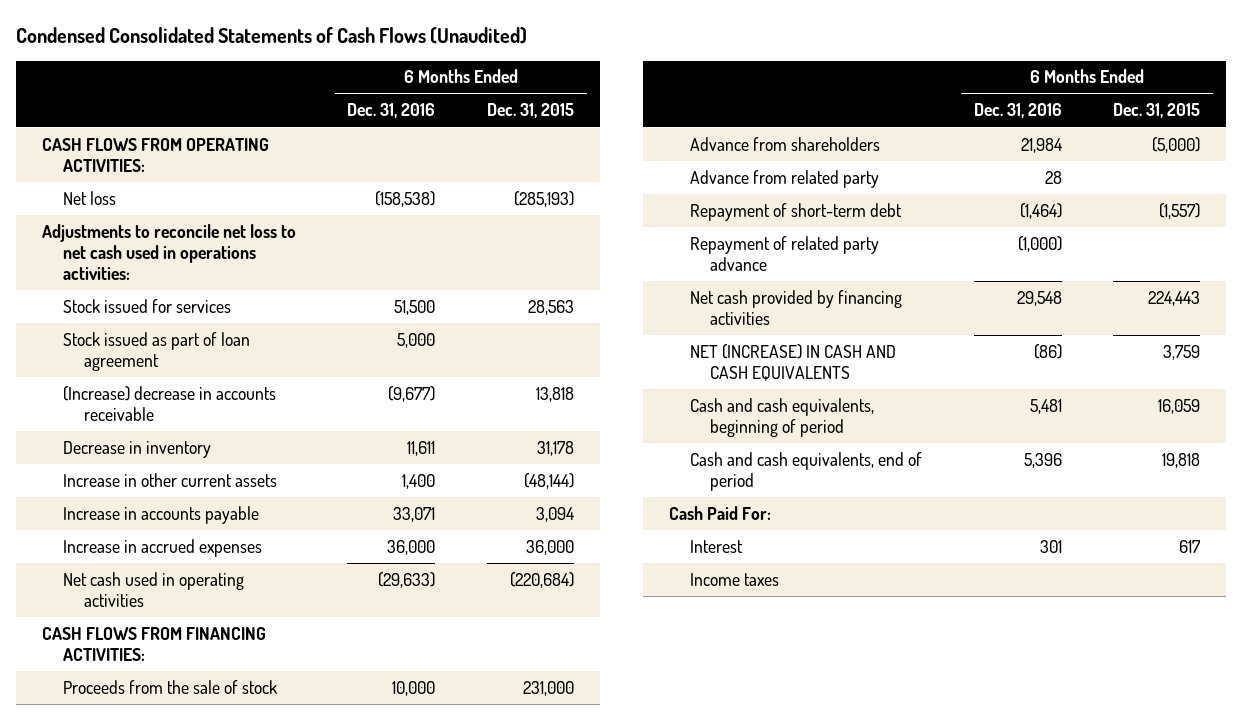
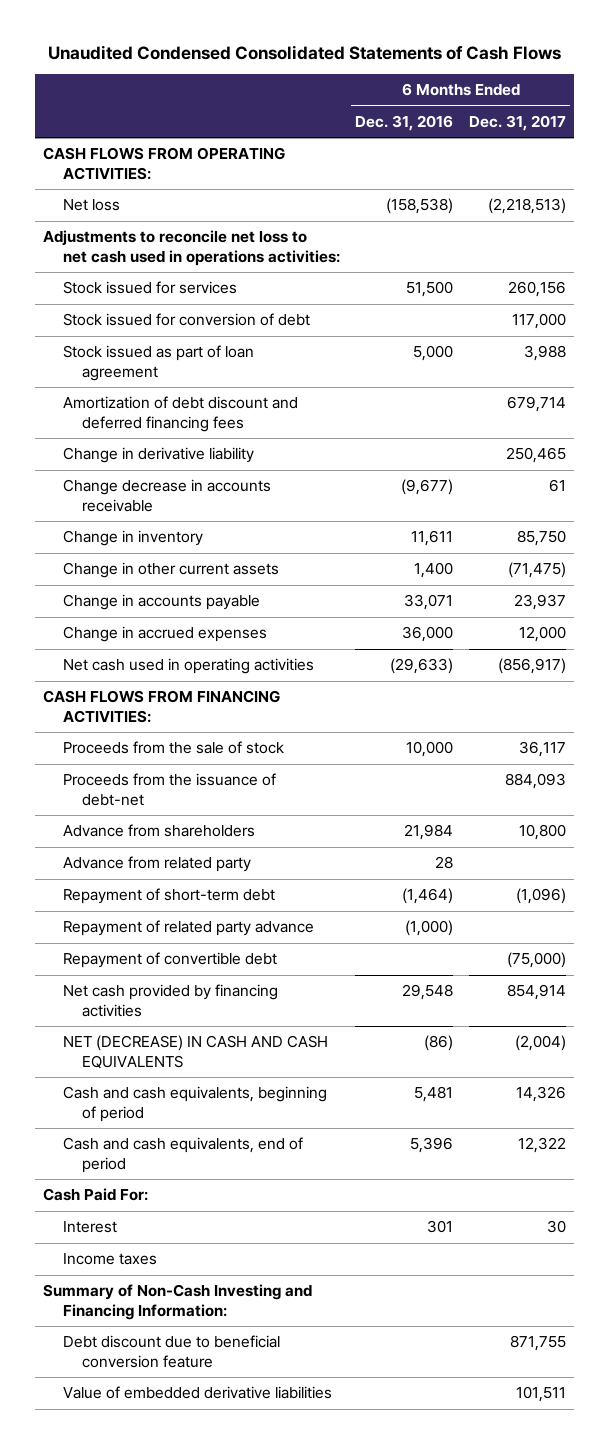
[16,27,528,45] Condensed Consolidated Statements of Cash Flows (Unaudited) -> [47,44,561,60] Unaudited Condensed Consolidated Statements of Cash Flows
[486,103,574,119] Dec. 31, 2015 -> none
none -> [469,114,567,131] Dec. 31, 2017
none -> [62,313,310,327] Stock issued for conversion of debt
none -> [62,396,298,432] Amortization of debt discount and deferred financing fees
none -> [62,447,254,464] Change in derivative liability
[62,385,276,422] (Increase) decrease in accounts receivable -> [62,479,271,512] Change decrease in accounts receivable
[62,440,211,458] Decrease in inventory -> [62,530,203,547] Change in inventory
[62,472,277,487] Increase in other current assets -> [62,562,279,579] Change in other current assets
[62,505,259,524] Increase in accounts payable -> [62,594,260,611] Change in accounts payable
[62,538,262,557] Increase in accrued expenses -> [62,626,267,643] Change in accrued expenses
none -> [62,773,276,806] Proceeds from the issuance of debt-net
none -> [62,952,277,969] Repayment of convertible debt
[689,343,896,382] NET (INCREASE) IN CASH AND CASH EQUIVALENTS -> [62,1035,328,1069] NET (DECREASE) IN CASH AND CASH EQUIVALENTS
none -> [43,1284,313,1320] Summary of Non-Cash Investing and Financing Information:
none -> [62,1335,280,1368] Debt discount due to beneficial conversion feature
none -> [62,1386,332,1400] Value of embedded derivative liabilities

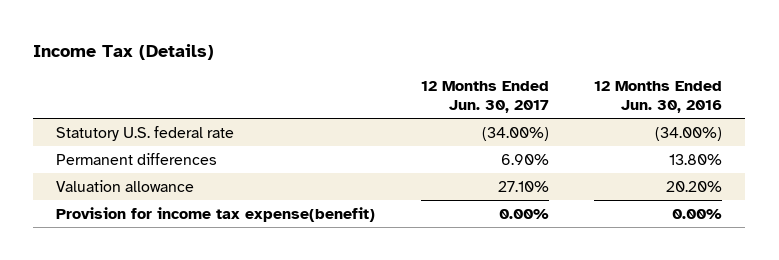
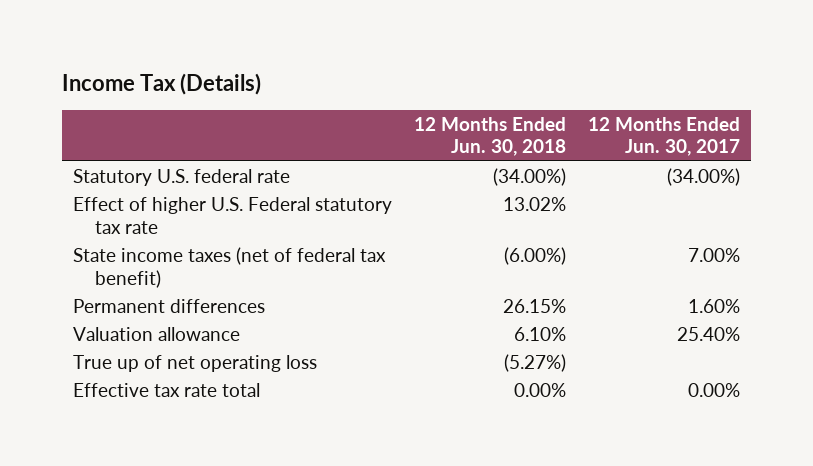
[594,81,723,113] 12 Months Ended Jun. 30, 2016 -> none
none -> [413,116,566,157] 12 Months Ended Jun. 30, 2018
none -> [72,196,392,234] Effect of higher U.S. Federal statutory tax rate
none -> [72,246,386,288] State income taxes (net of federal tax benefit)
[500,153,549,165] 6.90% -> [687,298,740,313] 1.60%
[497,180,549,192] 27.10% -> [676,326,740,341] 25.40%
none -> [72,354,317,372] True up of net operating loss
[56,206,376,222] Provision for income tax expense(benefit) -> [72,382,260,397] Effective tax rate total

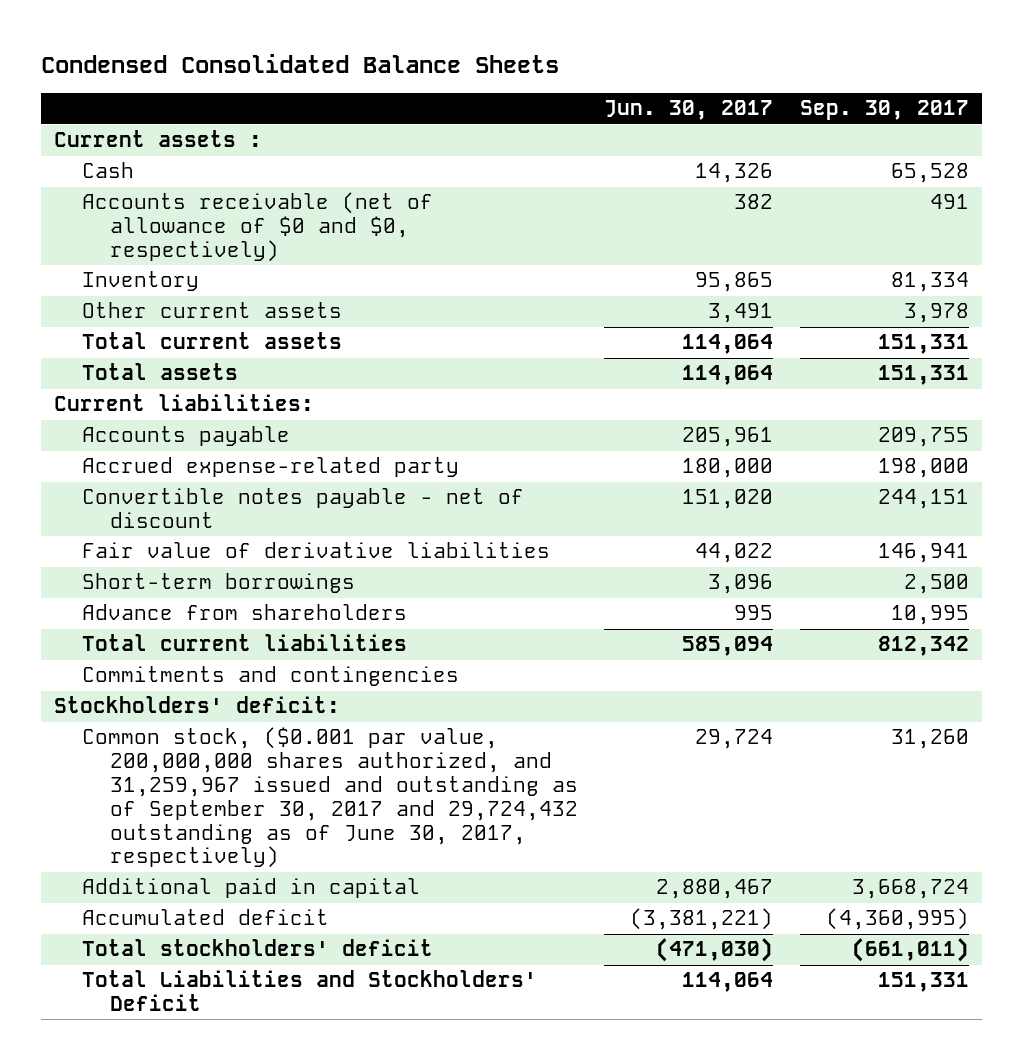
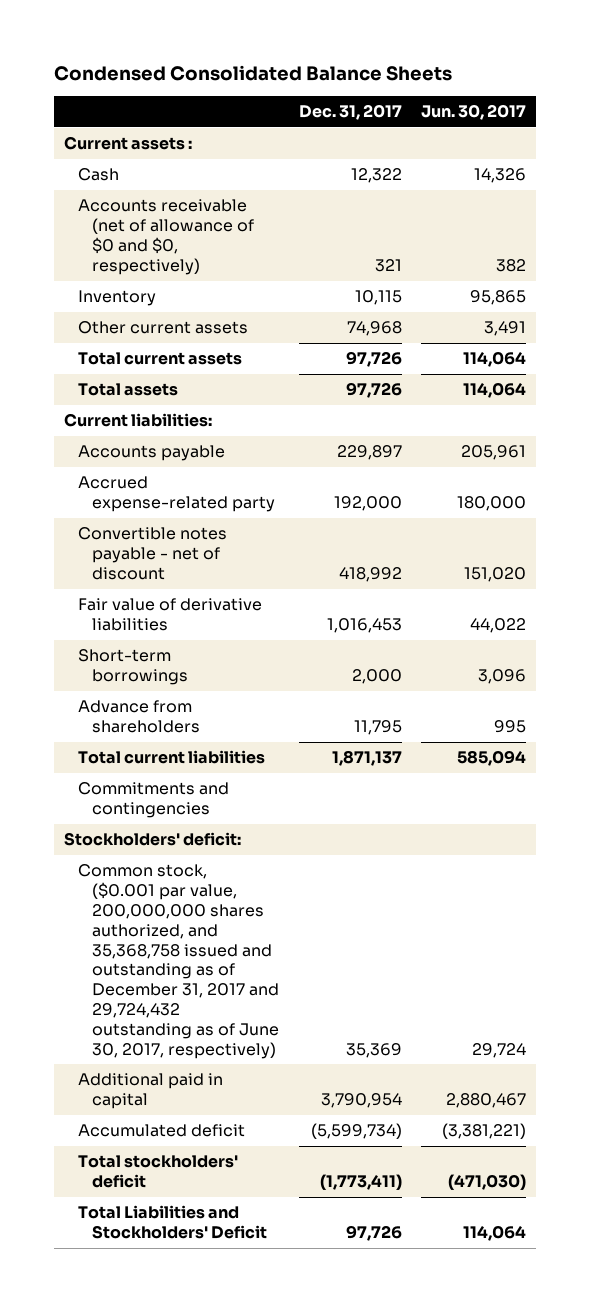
[799,100,969,121] Sep. 30, 2017 -> none
none -> [298,104,402,121] Dec. 31, 2017
[81,727,578,869] Common stock, ($0.001 par value, 200,000,000 shares authorized, and 31,259,967 issued and outstanding as of September 30, 2017 and 29,724,432 outstanding as of June 30, 2017, respectively) -> [78,864,280,1059] Common stock, ($0.001 par value, 200,000,000 shares authorized, and 35,368,758 issued and outstanding as of December 31, 2017 and 29,724,432 outstanding as of June 30, 2017, respectively)

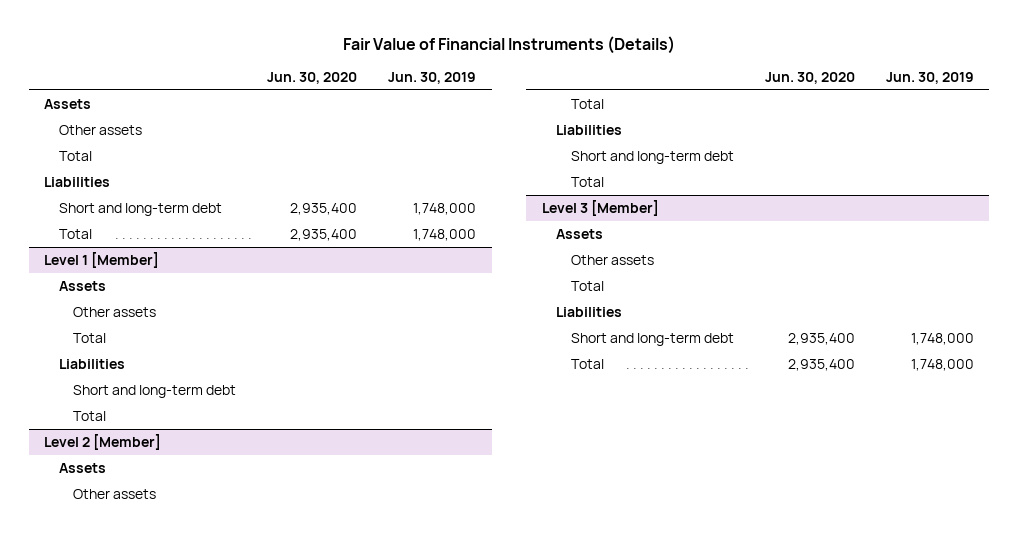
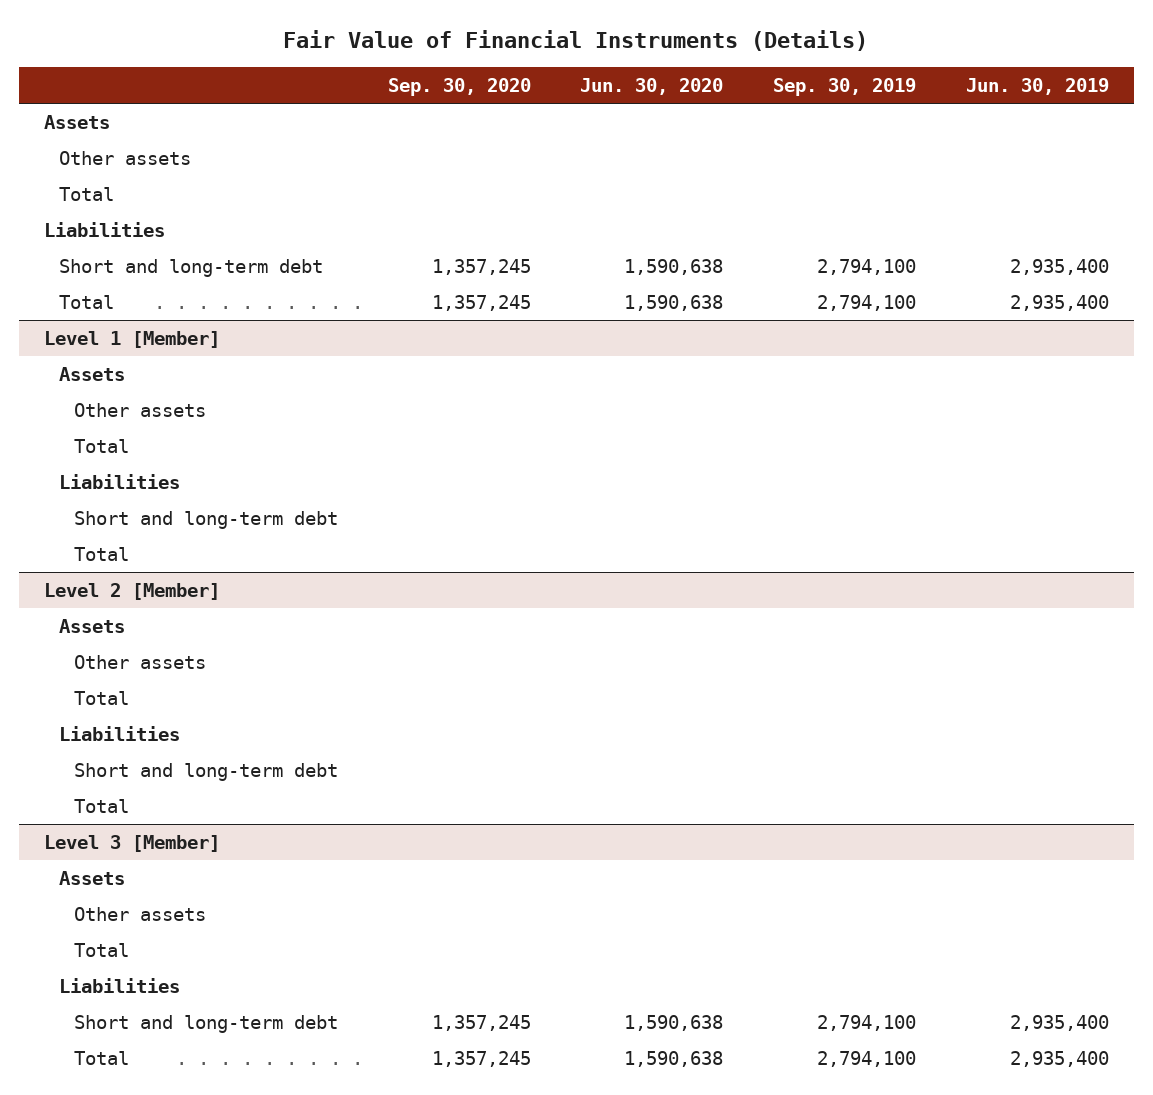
none -> [387,78,531,97] Sep. 30, 2020
none -> [773,78,917,97] Sep. 30, 2019
[290,202,358,215] 2,935,400 -> [624,258,724,275] 1,590,638
[413,202,477,215] 1,748,000 -> [1010,258,1110,275] 2,935,400
[290,228,358,241] 2,935,400 -> [624,294,724,311] 1,590,638
[413,228,477,241] 1,748,000 -> [1010,294,1110,311] 2,935,400
[787,332,855,345] 2,935,400 -> [624,1014,724,1031] 1,590,638
[910,332,974,345] 1,748,000 -> [1010,1014,1110,1031] 2,935,400
[787,358,855,371] 2,935,400 -> [624,1050,724,1067] 1,590,638
[910,358,974,371] 1,748,000 -> [1010,1050,1110,1067] 2,935,400

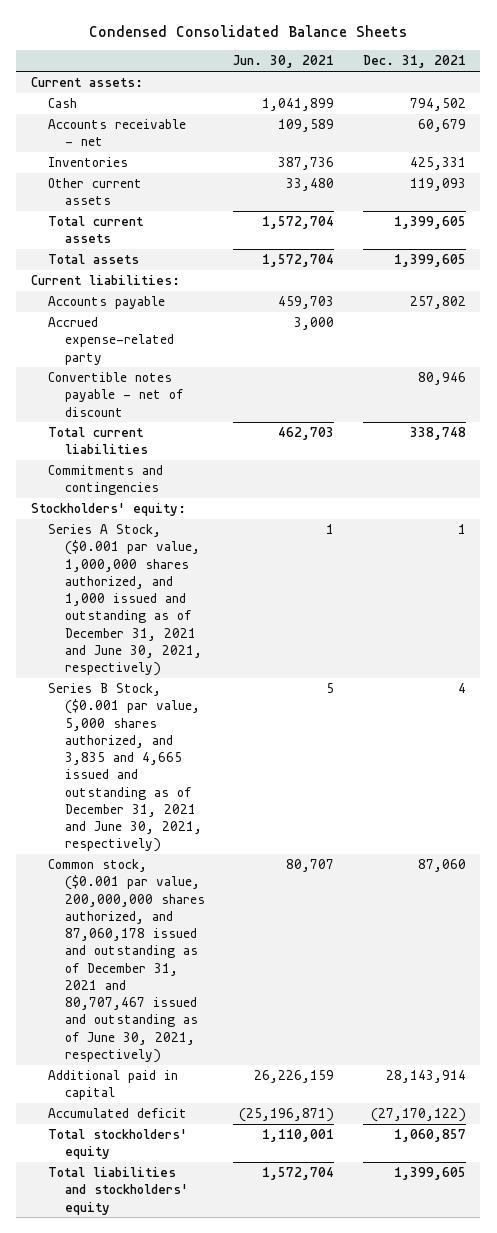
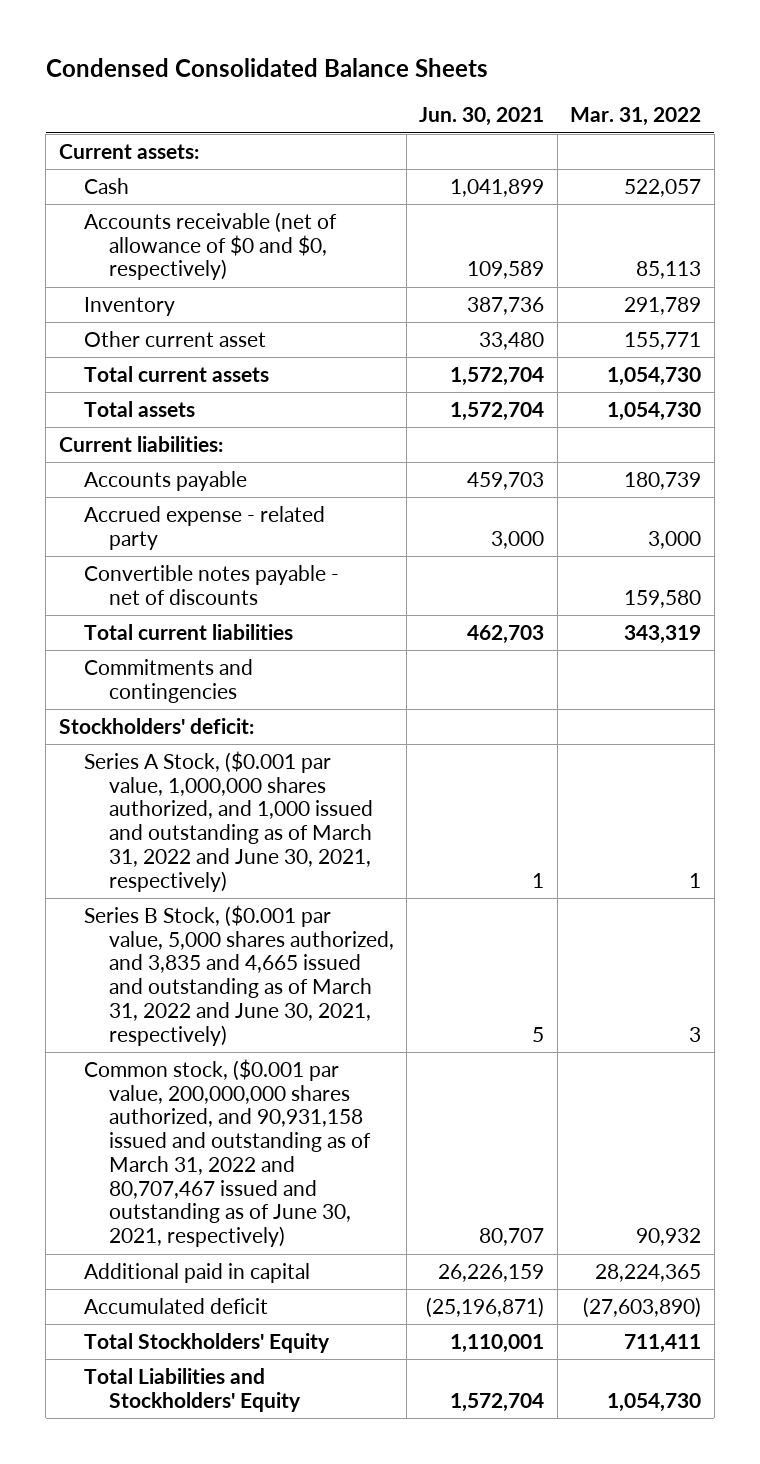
[363,55,467,69] Dec. 31, 2021 -> none
none -> [570,107,702,127] Mar. 31, 2022
[47,118,186,147] Accounts receivable - net -> [83,211,337,281] Accounts receivable (net of allowance of $0 and $0, respectively)
[47,156,128,167] Inventories -> [83,296,175,316] Inventory
[47,177,142,206] Other current assets -> [83,330,266,347] Other current asset
[47,316,174,365] Accrued expense-related party -> [83,505,325,550] Accrued expense - related party
[47,371,183,417] Convertible notes payable - net of discount -> [83,564,339,605] Convertible notes payable - net of discounts
[30,502,186,516] Stockholders' equity: -> [58,717,254,734] Stockholders' deficit:
[47,523,202,677] Series A Stock, ($0.001 par value, 1,000,000 shares authorized, and 1,000 issued and outstanding as of December 31, 2021 and June 30, 2021, respectively) -> [83,750,373,892] Series A Stock, ($0.001 par value, 1,000,000 shares authorized, and 1,000 issued and outstanding as of March 31, 2022 and June 30, 2021, respectively)
[47,682,202,853] Series B Stock, ($0.001 par value, 5,000 shares authorized, and 3,835 and 4,665 issued and outstanding as of December 31, 2021 and June 30, 2021, respectively) -> [83,904,394,1046] Series B Stock, ($0.001 par value, 5,000 shares authorized, and 3,835 and 4,665 issued and outstanding as of March 31, 2022 and June 30, 2021, respectively)
[47,858,205,1063] Common stock, ($0.001 par value, 200,000,000 shares authorized, and 87,060,178 issued and outstanding as of December 31, 2021 and 80,707,467 issued and outstanding as of June 30, 2021, respectively) -> [83,1058,371,1248] Common stock, ($0.001 par value, 200,000,000 shares authorized, and 90,931,158 issued and outstanding as of March 31, 2022 and 80,707,467 issued and outstanding as of June 30, 2021, respectively)
[47,1128,187,1160] Total stockholders' equity -> [83,1332,330,1353] Total Stockholders' Equity
[47,1166,188,1215] Total liabilities and stockholders' equity -> [83,1367,301,1412] Total Liabilities and Stockholders' Equity

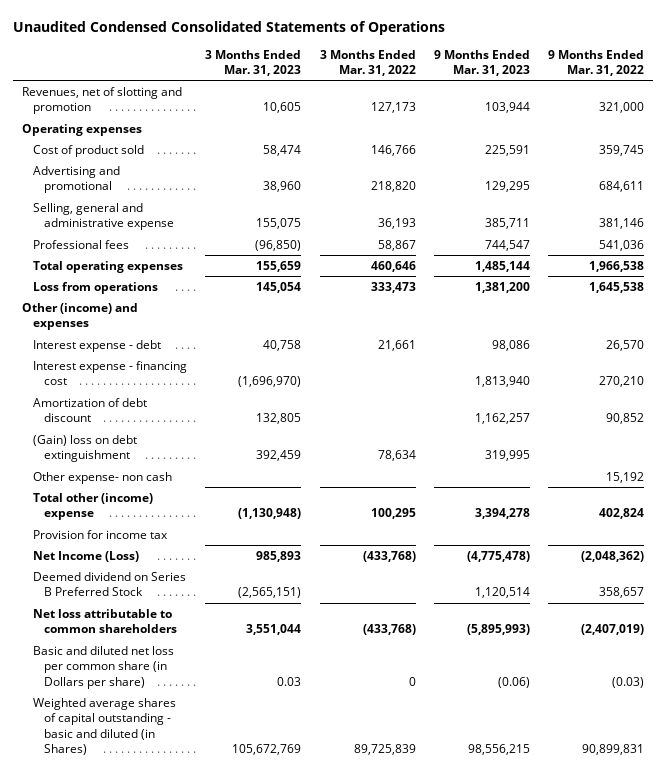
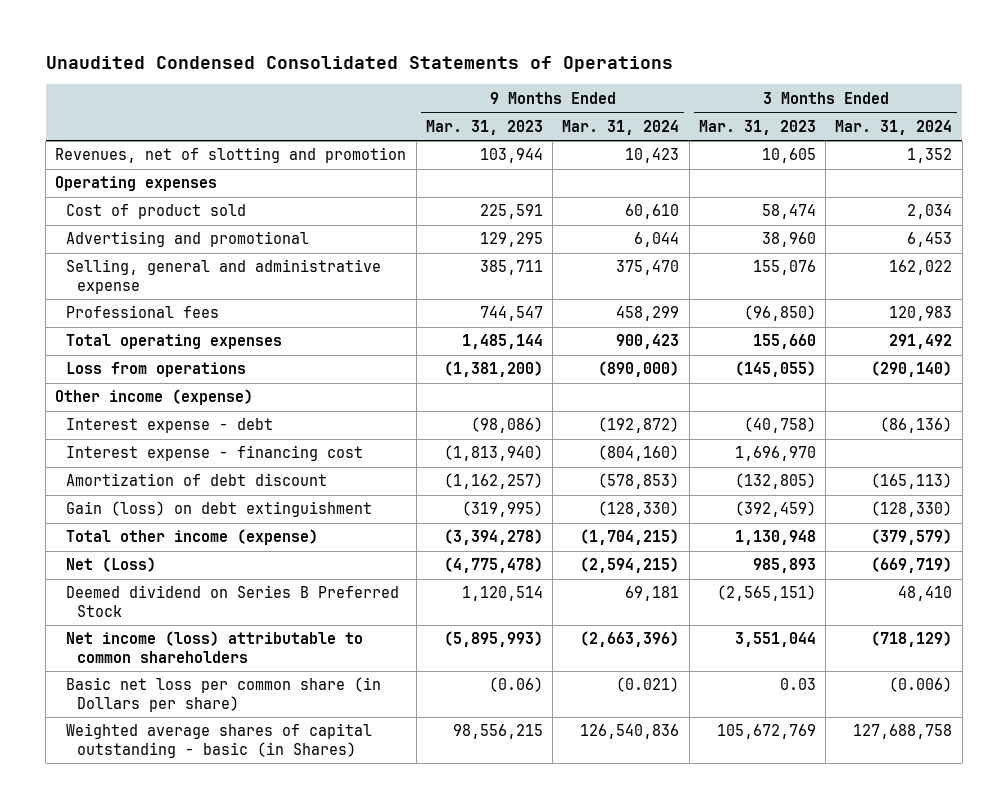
[319,49,416,77] 3 Months Ended Mar. 31, 2022 -> none
[548,49,645,77] 9 Months Ended Mar. 31, 2022 -> none
none -> [562,119,680,135] Mar. 31, 2024
none -> [835,119,953,135] Mar. 31, 2024
[256,218,302,230] 155,075 -> [752,260,816,276] 155,076
[21,302,138,331] Other (income) and expenses -> none
[32,471,172,484] Other expense- non cash -> none
[32,529,168,539] Provision for income tax -> none
[256,260,302,272] 155,659 -> [752,334,816,350] 155,660
[256,281,302,293] 145,054 -> [734,361,816,378] (145,055)
[474,281,530,293] 1,381,200 -> [443,361,543,378] (1,381,200)
none -> [55,389,254,406] Other income (expense)
[263,339,302,351] 40,758 -> [743,417,816,434] (40,758)
[491,339,530,351] 98,086 -> [470,417,543,434] (98,086)
[238,376,302,388] (1,696,970) -> [734,446,816,462] 1,696,970
[474,376,530,388] 1,813,940 -> [443,445,543,462] (1,813,940)
[256,413,302,425] 132,805 -> [734,473,816,490] (132,805)
[474,413,530,425] 1,162,257 -> [443,473,543,490] (1,162,257)
[32,434,137,463] (Gain) loss on debt extinguishment -> [66,501,373,518] Gain (loss) on debt extinguishment
[256,450,302,462] 392,459 -> [734,501,816,518] (392,459)
[484,450,530,462] 319,995 -> [461,501,543,518] (319,995)
[32,492,153,521] Total other (income) expense -> [66,529,319,546] Total other income (expense)
[238,508,302,520] (1,130,948) -> [734,530,816,546] 1,130,948
[474,508,530,520] 3,394,278 -> [443,529,543,546] (3,394,278)
[32,550,139,562] Net Income (Loss) -> [66,557,157,573] Net (Loss)
[32,608,177,634] Net loss attributable to common shareholders -> [66,631,364,663] Net income (loss) attributable to common shareholders
[32,645,174,689] Basic and diluted net loss per common share (in Dollars per share) -> [66,677,382,712] Basic net loss per common share (in Dollars per share)
[32,697,176,756] Weighted average shares of capital outstanding - basic and diluted (in Shares) -> [66,723,373,758] Weighted average shares of capital outstanding - basic (in Shares)

